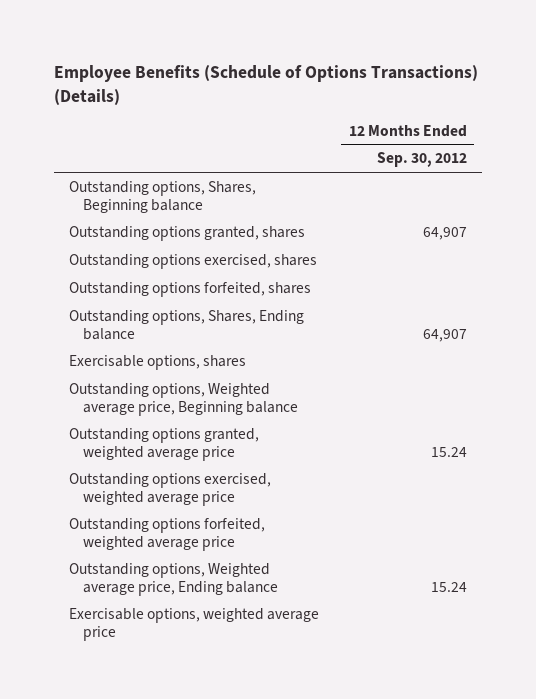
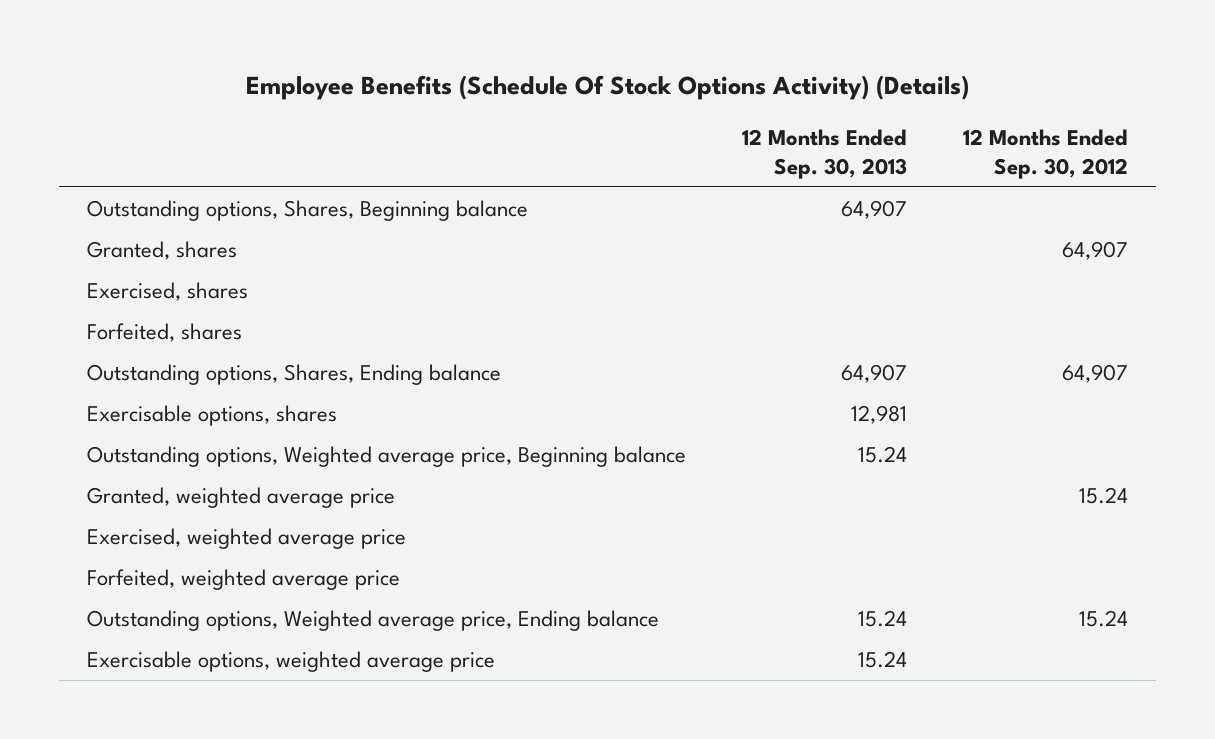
[53,64,478,105] Employee Benefits (Schedule of Options Transactions) (Details) -> [245,75,969,101] Employee Benefits (Schedule Of Stock Options Activity) (Details)
none -> [742,128,908,179] 12 Months Ended Sep. 30, 2013
[68,225,305,241] Outstanding options granted, shares -> [87,240,238,260] Granted, shares
[68,253,317,269] Outstanding options exercised, shares -> [87,281,249,301] Exercised, shares
[68,281,311,297] Outstanding options forfeited, shares -> [87,322,243,342] Forfeited, shares
[68,427,259,461] Outstanding options granted, weighted average price -> [87,486,396,508] Granted, weighted average price
[68,472,271,506] Outstanding options exercised, weighted average price -> [87,527,407,549] Exercised, weighted average price
[68,517,265,551] Outstanding options forfeited, weighted average price -> [87,568,401,590] Forfeited, weighted average price

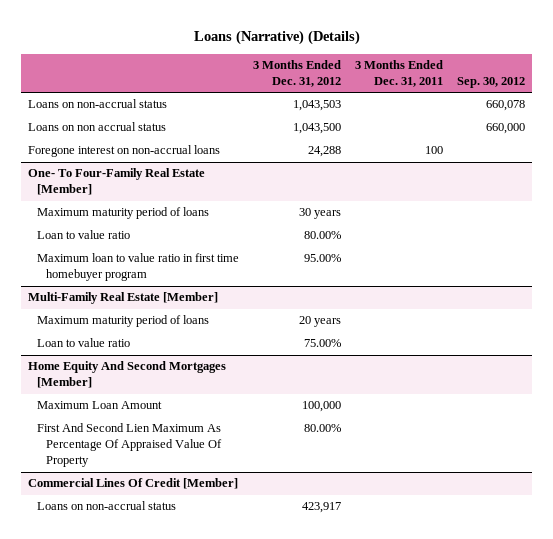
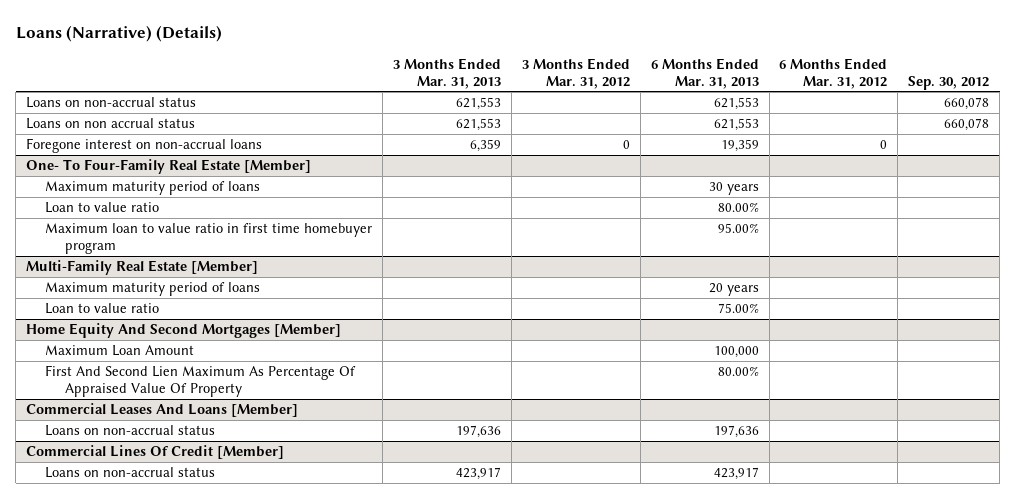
[253,60,342,88] 3 Months Ended Dec. 31, 2012 -> none
[355,60,444,88] 3 Months Ended Dec. 31, 2011 -> none
none -> [393,57,502,89] 3 Months Ended Mar. 31, 2013
none -> [521,57,630,89] 3 Months Ended Mar. 31, 2012
none -> [650,57,759,89] 6 Months Ended Mar. 31, 2013
none -> [779,57,888,89] 6 Months Ended Mar. 31, 2012
[486,123,526,135] 660,000 -> [944,118,990,132] 660,078
none -> [25,403,298,418] Commercial Leases And Loans [Member]
none -> [45,425,216,437] Loans on non-accrual status

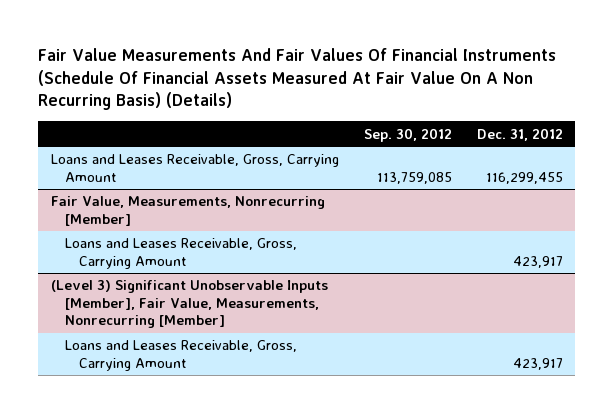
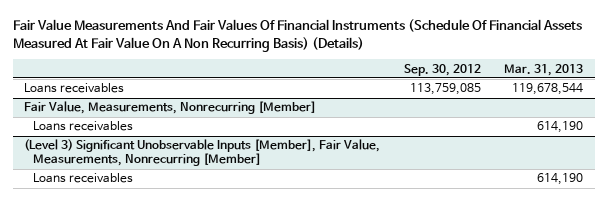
[476,127,563,141] Dec. 31, 2012 -> none
none -> [503,63,583,76] Mar. 31, 2013
[50,154,339,182] Loans and Leases Receivable, Gross, Carrying Amount -> [24,83,125,94] Loans receivables
[64,238,297,269] Loans and Leases Receivable, Gross, Carrying Amount -> [32,121,133,132] Loans receivables
[64,340,297,371] Loans and Leases Receivable, Gross, Carrying Amount -> [32,173,133,184] Loans receivables

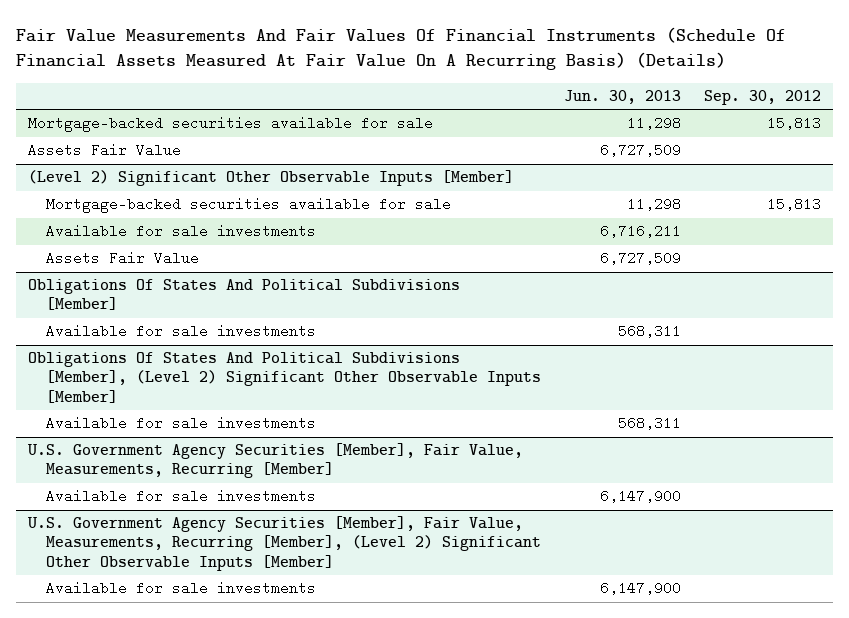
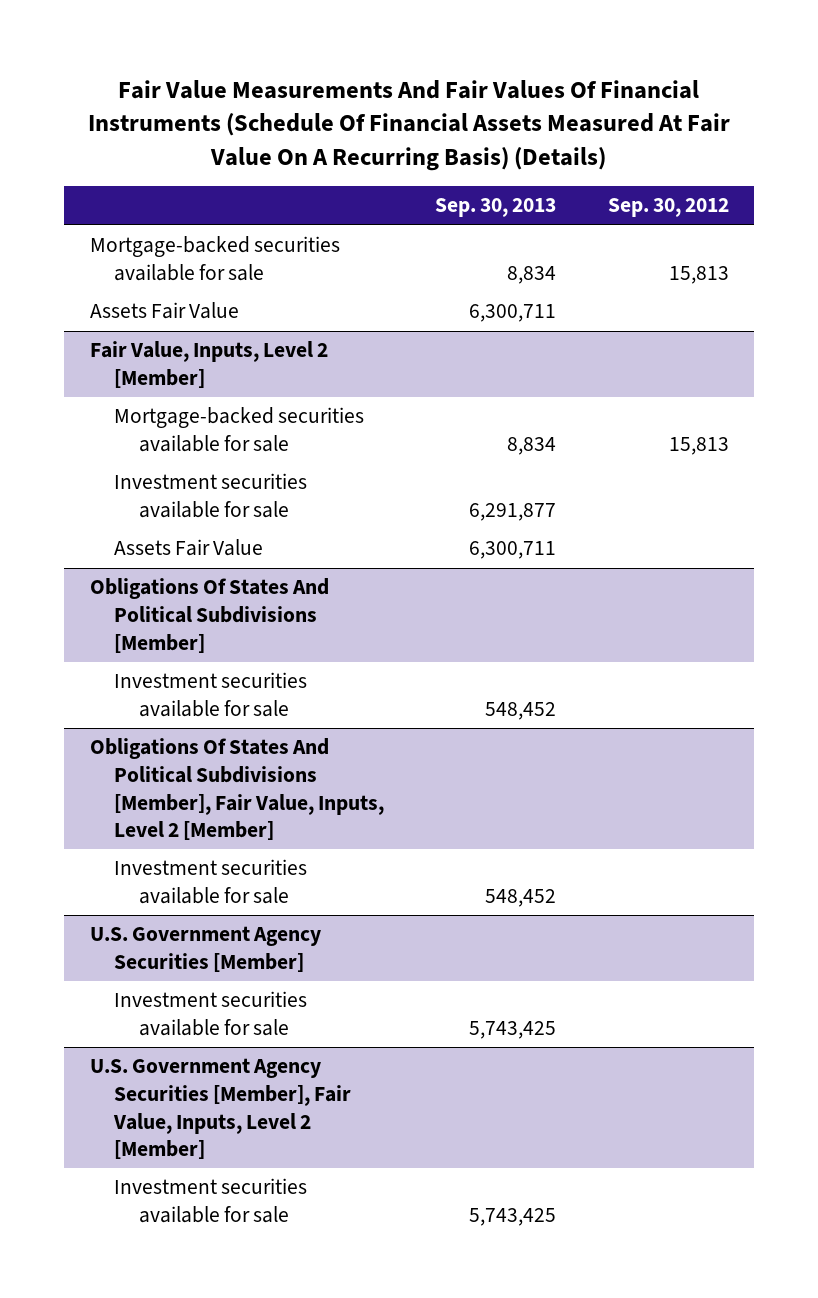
[564,90,682,105] Jun. 30, 2013 -> none
none -> [435,198,557,218] Sep. 30, 2013
[27,170,514,187] (Level 2) Significant Other Observable Inputs [Member] -> [89,341,328,389] Fair Value, Inputs, Level 2 [Member]
[45,224,316,239] Available for sale investments -> [114,473,308,519] Investment securities available for sale
[45,324,316,339] Available for sale investments -> [114,672,308,718] Investment securities available for sale
[27,352,541,403] Obligations Of States And Political Subdivisions [Member], (Level 2) Significant Other Observable Inputs [Member] -> [89,738,385,841] Obligations Of States And Political Subdivisions [Member], Fair Value, Inputs, Level 2 [Member]
[45,416,316,431] Available for sale investments -> [114,859,308,905] Investment securities available for sale
[26,443,523,479] U.S. Government Agency Securities [Member], Fair Value, Measurements, Recurring [Member] -> [89,926,321,973] U.S. Government Agency Securities [Member]
[45,489,316,504] Available for sale investments -> [114,991,308,1037] Investment securities available for sale
[26,516,541,571] U.S. Government Agency Securities [Member], Fair Value, Measurements, Recurring [Member], (Level 2) Significant Other Observable Inputs [Member] -> [89,1058,352,1160] U.S. Government Agency Securities [Member], Fair Value, Inputs, Level 2 [Member]
[45,581,316,596] Available for sale investments -> [114,1178,308,1224] Investment securities available for sale

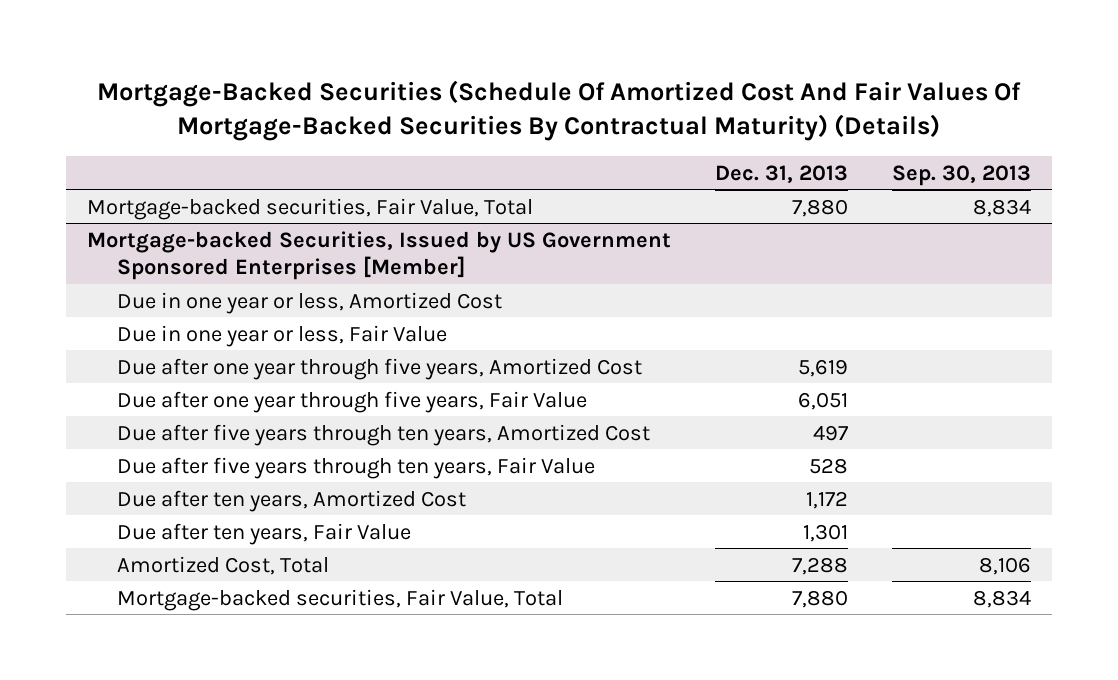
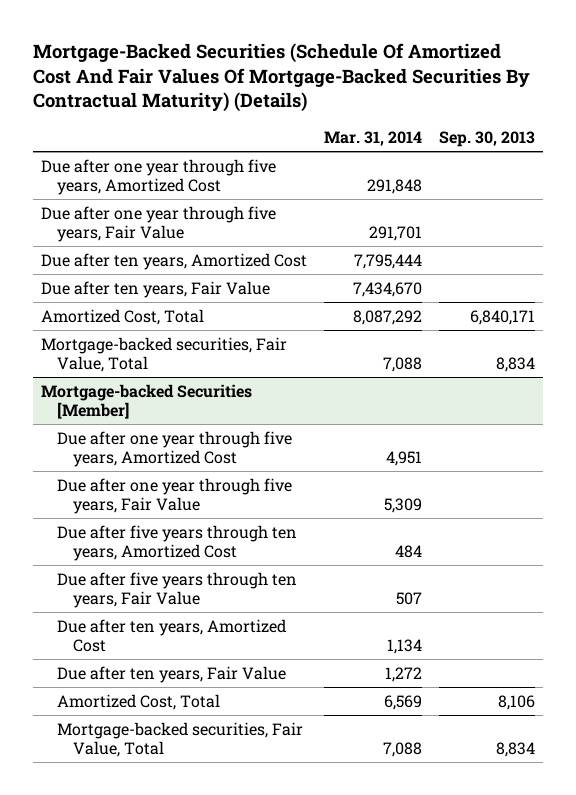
[714,164,848,183] Dec. 31, 2013 -> none
none -> [323,131,422,147] Mar. 31, 2014
none -> [41,158,277,195] Due after one year through five years, Amortized Cost
none -> [41,205,277,242] Due after one year through five years, Fair Value
none -> [41,252,308,270] Due after ten years, Amortized Cost
none -> [41,280,271,298] Due after ten years, Fair Value
none -> [41,308,205,325] Amortized Cost, Total
[117,291,503,314] Due in one year or less, Amortized Cost -> none
[117,324,448,347] Due in one year or less, Fair Value -> none
[87,230,672,281] Mortgage-backed Securities, Issued by US Government Sponsored Enterprises [Member] -> [41,383,253,419] Mortgage-backed Securities [Member]

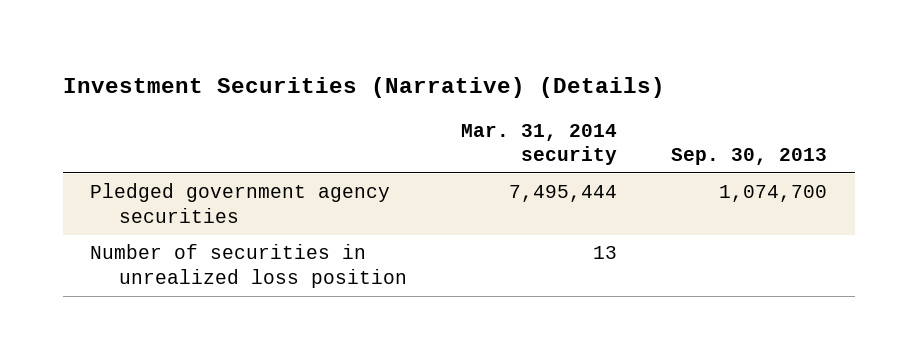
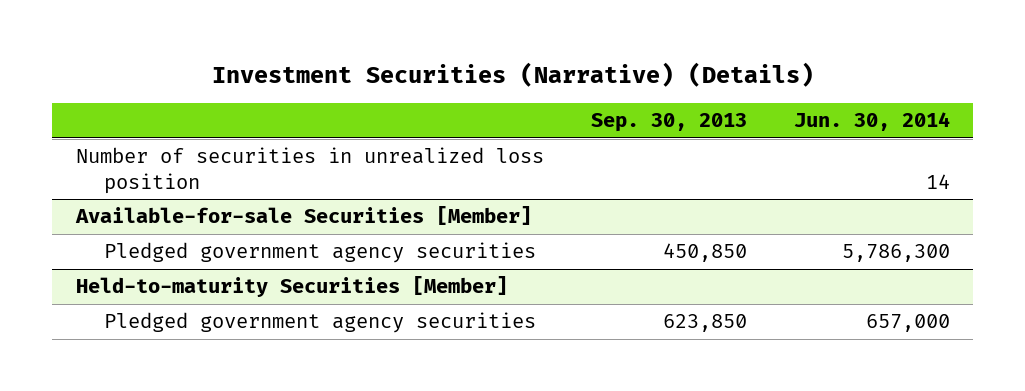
[461,123,618,166] Mar. 31, 2014 security -> none
none -> [793,112,950,132] Jun. 30, 2014
[89,183,390,224] Pledged government agency securities -> none
none -> [74,206,532,226] Available-for-sale Securities [Member]
none -> [103,242,536,264] Pledged government agency securities
none -> [75,276,508,298] Held-to-maturity Securities [Member]
none -> [103,312,536,334] Pledged government agency securities

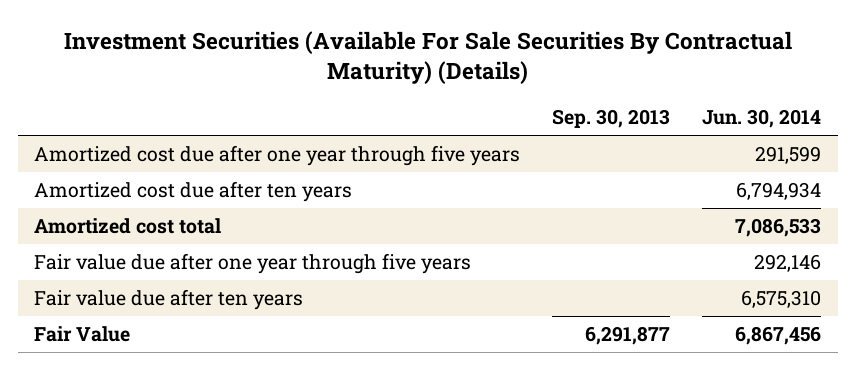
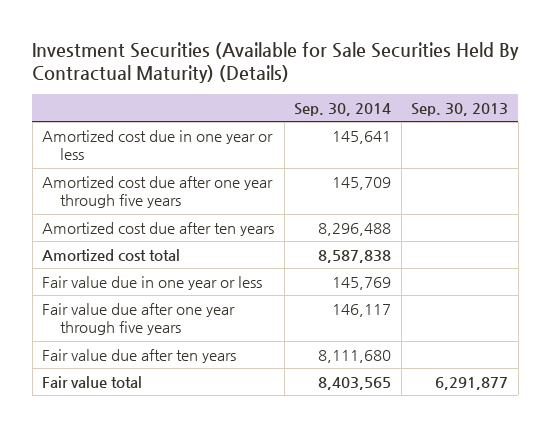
[63,30,792,85] Investment Securities (Available For Sale Securities By Contractual Maturity) (Details) -> [32,41,520,84] Investment Securities (Available for Sale Securities Held By Contractual Maturity) (Details)
[702,108,822,128] Jun. 30, 2014 -> none
none -> [294,102,392,116] Sep. 30, 2014
none -> [42,129,274,161] Amortized cost due in one year or less
none -> [42,275,263,290] Fair value due in one year or less
[34,326,131,343] Fair Value -> [42,375,143,388] Fair value total

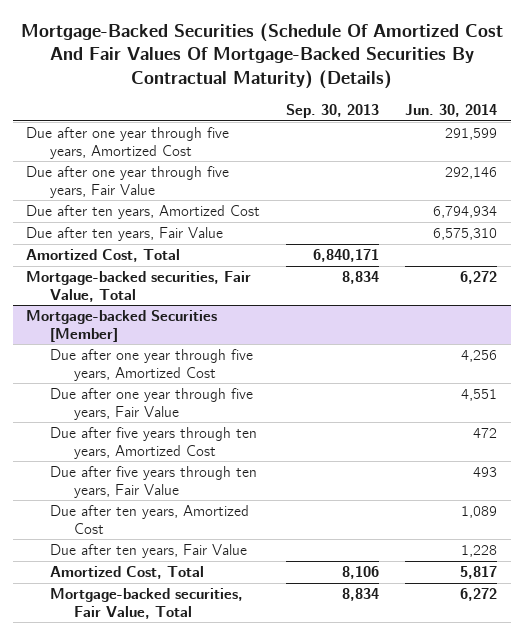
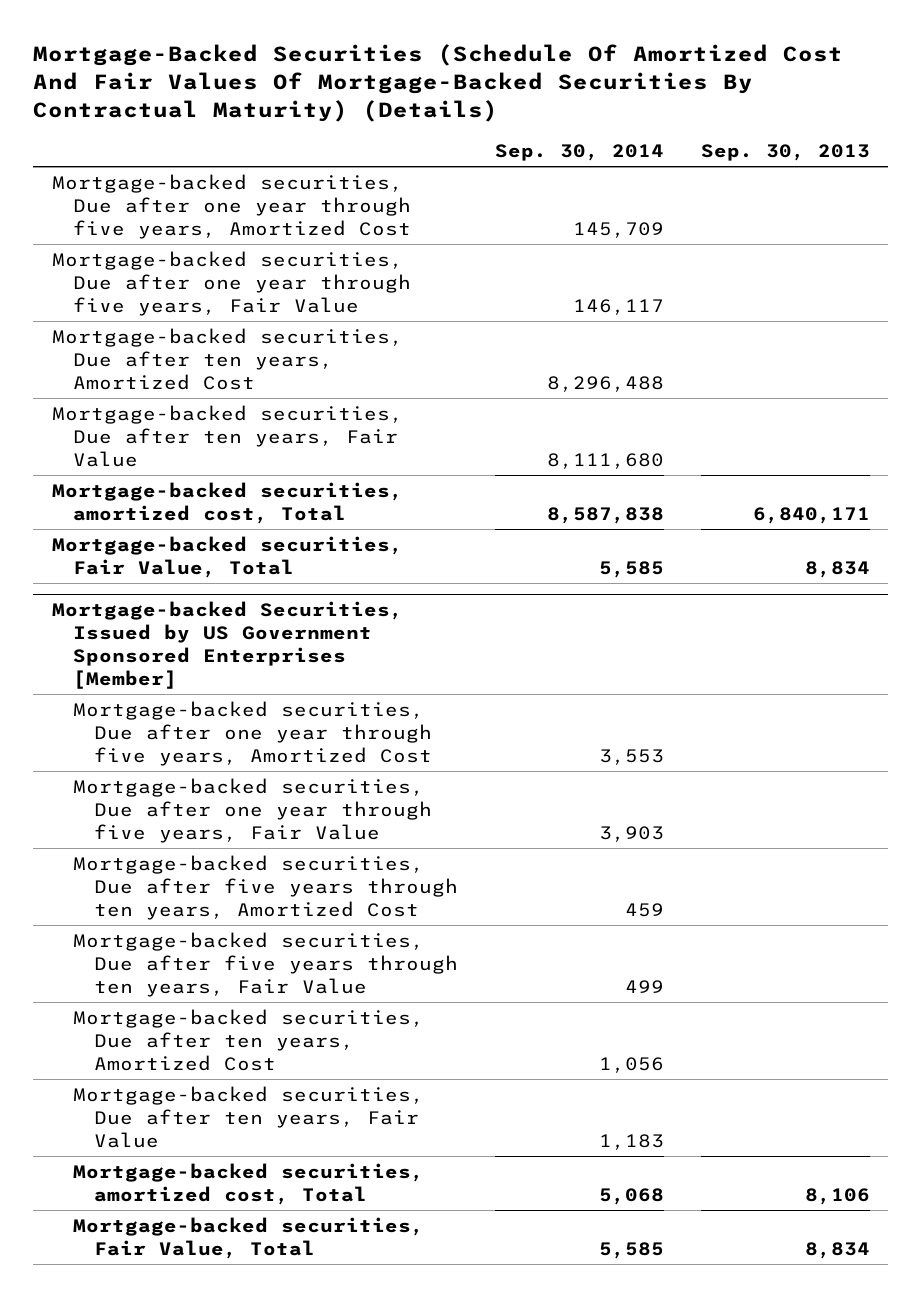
[405,104,498,118] Jun. 30, 2014 -> none
none -> [494,143,664,161] Sep. 30, 2014
[26,127,230,159] Due after one year through five years, Amortized Cost -> [52,173,411,239] Mortgage-backed securities, Due after one year through five years, Amortized Cost
[26,166,230,198] Due after one year through five years, Fair Value -> [52,250,411,316] Mortgage-backed securities, Due after one year through five years, Fair Value
[26,205,261,220] Due after ten years, Amortized Cost -> [52,327,404,390] Mortgage-backed securities, Due after ten years, Amortized Cost
[26,227,224,242] Due after ten years, Fair Value -> [52,404,404,467] Mortgage-backed securities, Due after ten years, Fair Value
[26,249,181,263] Amortized Cost, Total -> [52,481,404,524] Mortgage-backed securities, amortized cost, Total
[26,310,218,342] Mortgage-backed Securities [Member] -> [52,601,404,690] Mortgage-backed Securities, Issued by US Government Sponsored Enterprises [Member]
[50,349,254,381] Due after one year through five years, Amortized Cost -> [72,700,432,766] Mortgage-backed securities, Due after one year through five years, Amortized Cost
[50,388,254,420] Due after one year through five years, Fair Value -> [72,777,432,843] Mortgage-backed securities, Due after one year through five years, Fair Value
[50,427,258,459] Due after five years through ten years, Amortized Cost -> [72,854,458,920] Mortgage-backed securities, Due after five years through ten years, Amortized Cost
[50,466,258,498] Due after five years through ten years, Fair Value -> [72,931,458,997] Mortgage-backed securities, Due after five years through ten years, Fair Value
[50,505,250,534] Due after ten years, Amortized Cost -> [72,1008,424,1071] Mortgage-backed securities, Due after ten years, Amortized Cost
[50,544,248,559] Due after ten years, Fair Value -> [72,1085,424,1148] Mortgage-backed securities, Due after ten years, Fair Value
[50,566,205,580] Amortized Cost, Total -> [72,1162,424,1205] Mortgage-backed securities, amortized cost, Total

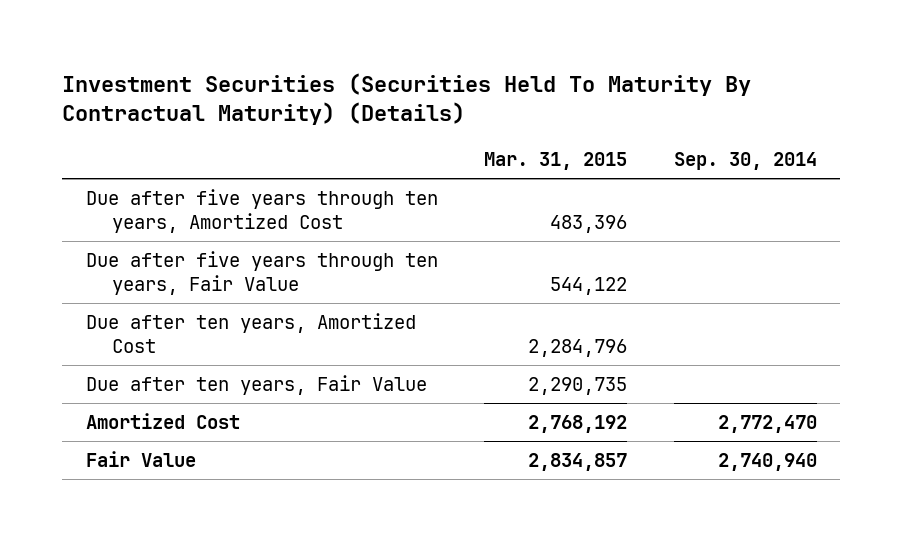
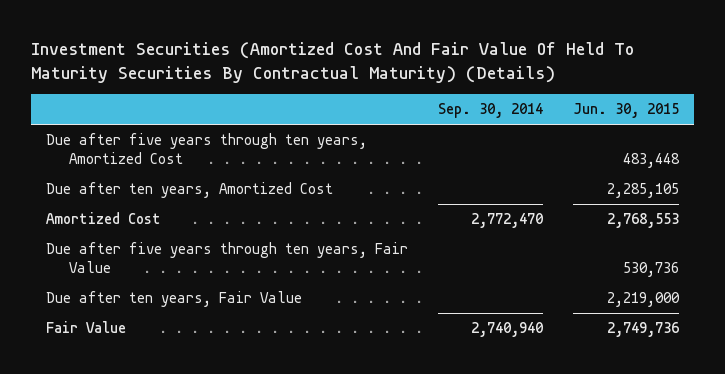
[62,72,752,126] Investment Securities (Securities Held To Maturity By Contractual Maturity) (Details) -> [31,42,635,83] Investment Securities (Amortized Cost And Fair Value Of Held To Maturity Securities By Contractual Maturity) (Details)
[484,152,628,171] Mar. 31, 2015 -> none
none -> [573,103,680,119] Jun. 30, 2015
[85,250,438,296] Due after five years through ten years, Fair Value -> [46,242,409,274] Due after five years through ten years, Fair Value
[85,374,427,395] Due after ten years, Fair Value -> [46,291,303,308] Due after ten years, Fair Value

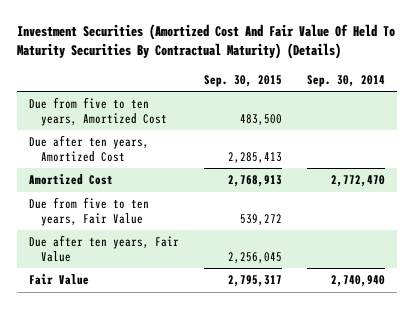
[573,103,680,119] Jun. 30, 2015 -> none
none -> [204,74,283,87] Sep. 30, 2015
[46,133,368,165] Due after five years through ten years, Amortized Cost -> [29,97,167,126] Due from five to ten years, Amortized Cost
[46,242,409,274] Due after five years through ten years, Fair Value -> [29,197,150,226] Due from five to ten years, Fair Value

